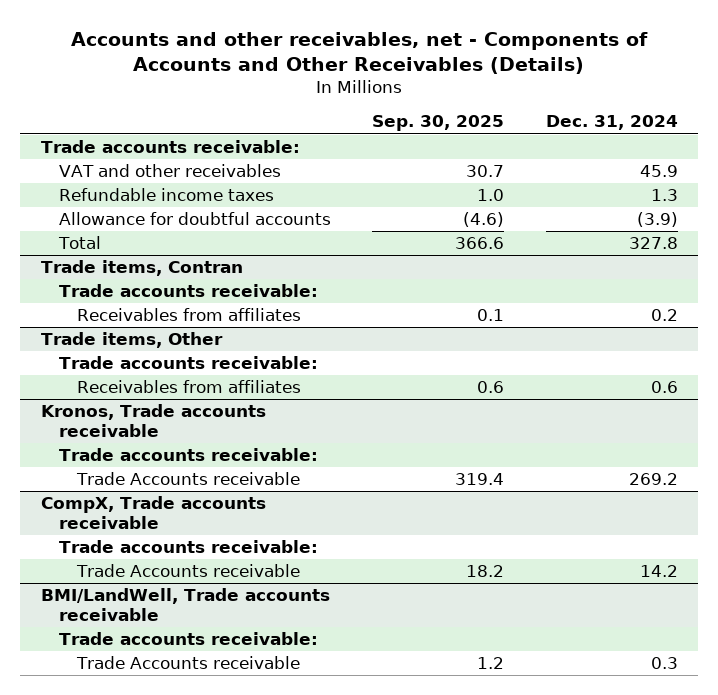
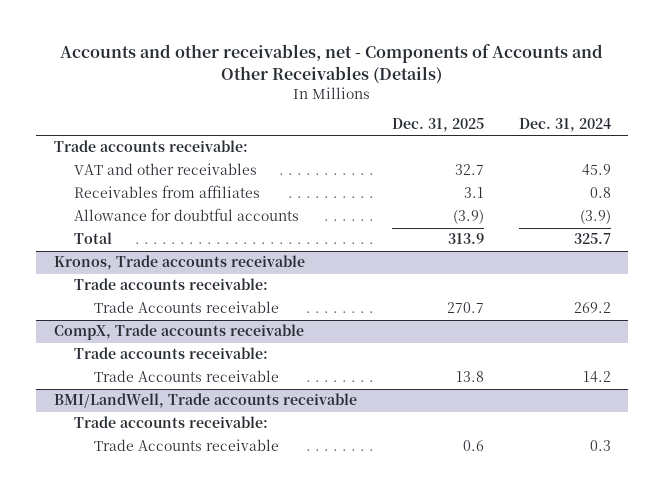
[372,115,505,132] Sep. 30, 2025 -> none
none -> [391,118,484,133] Dec. 31, 2025
[59,188,275,202] Refundable income taxes -> none
none -> [73,185,260,199] Receivables from affiliates
[40,260,243,277] Trade items, Contran -> none
[59,284,319,298] Trade accounts receivable: -> none
[77,308,302,322] Receivables from affiliates -> none
[40,332,223,349] Trade items, Other -> none
[59,356,319,370] Trade accounts receivable: -> none
[77,380,302,394] Receivables from affiliates -> none
[628,237,678,250] 327.8 -> [573,233,611,245] 325.7

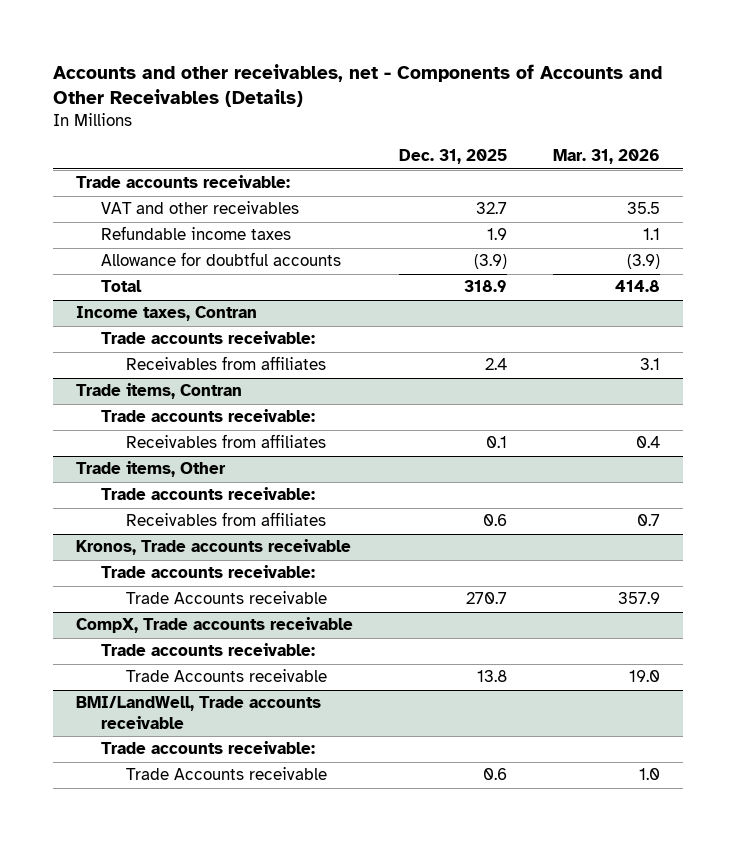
[518,118,611,133] Dec. 31, 2024 -> none
none -> [553,149,661,165] Mar. 31, 2026
[73,185,260,199] Receivables from affiliates -> none
none -> [100,226,291,241] Refundable income taxes
[447,233,484,245] 313.9 -> [464,280,508,293] 318.9
none -> [76,306,258,322] Income taxes, Contran
none -> [100,331,315,345] Trade accounts receivable:
none -> [125,356,326,371] Receivables from affiliates
none -> [76,383,243,400] Trade items, Contran
none -> [100,409,315,423] Trade accounts receivable:
none -> [125,434,326,449] Receivables from affiliates
none -> [76,461,227,478] Trade items, Other
none -> [100,487,315,501] Trade accounts receivable:
none -> [125,512,326,527] Receivables from affiliates

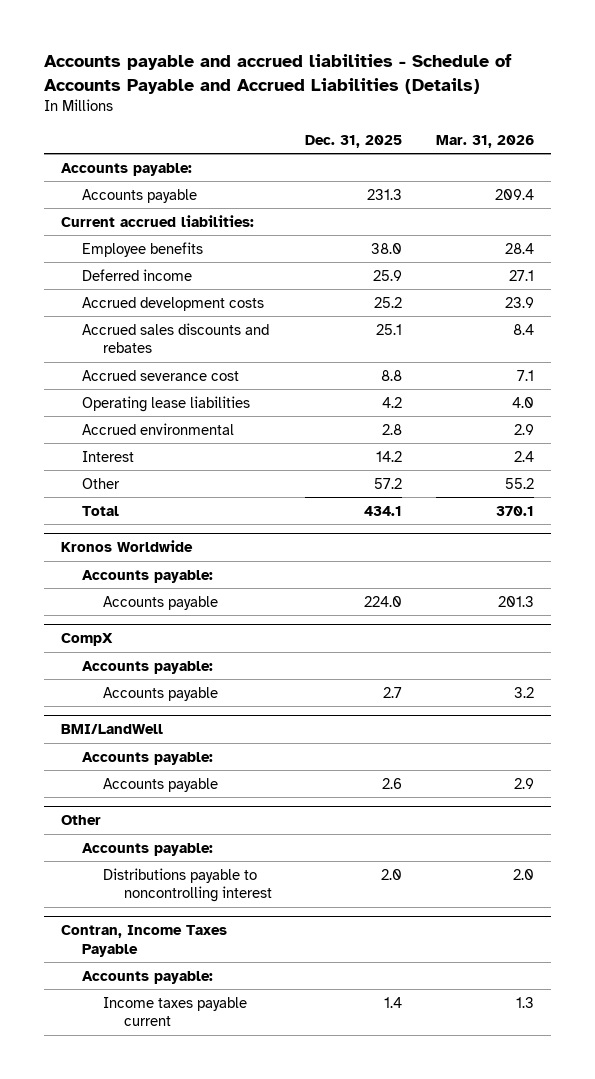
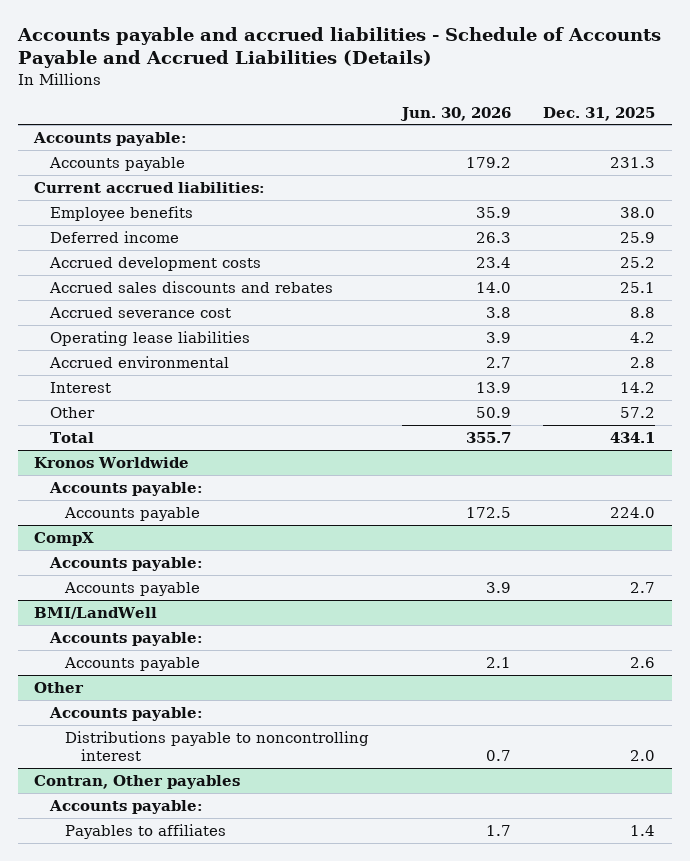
[436,134,535,148] Mar. 31, 2026 -> none
none -> [399,106,511,121] Jun. 30, 2026
[60,925,227,957] Contran, Income Taxes Payable -> none
none -> [34,774,241,789] Contran, Other payables
[102,996,247,1027] Income taxes payable current -> none
none -> [65,823,227,839] Payables to affiliates

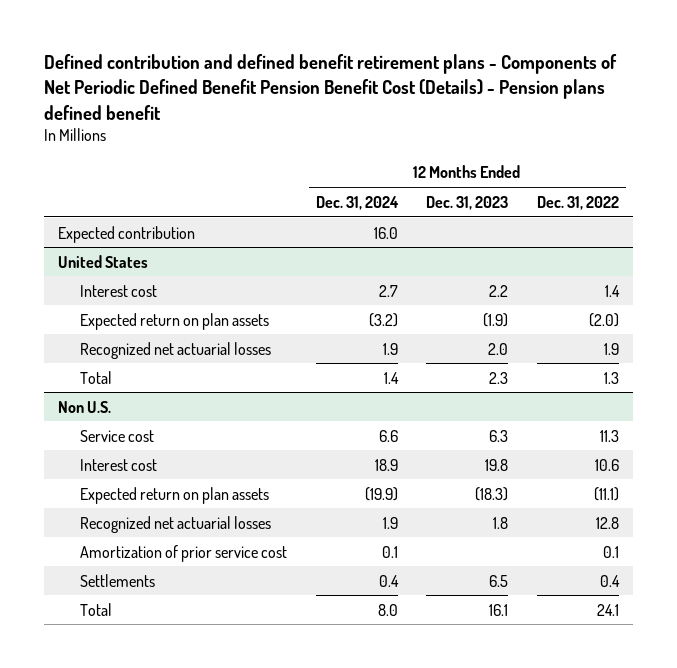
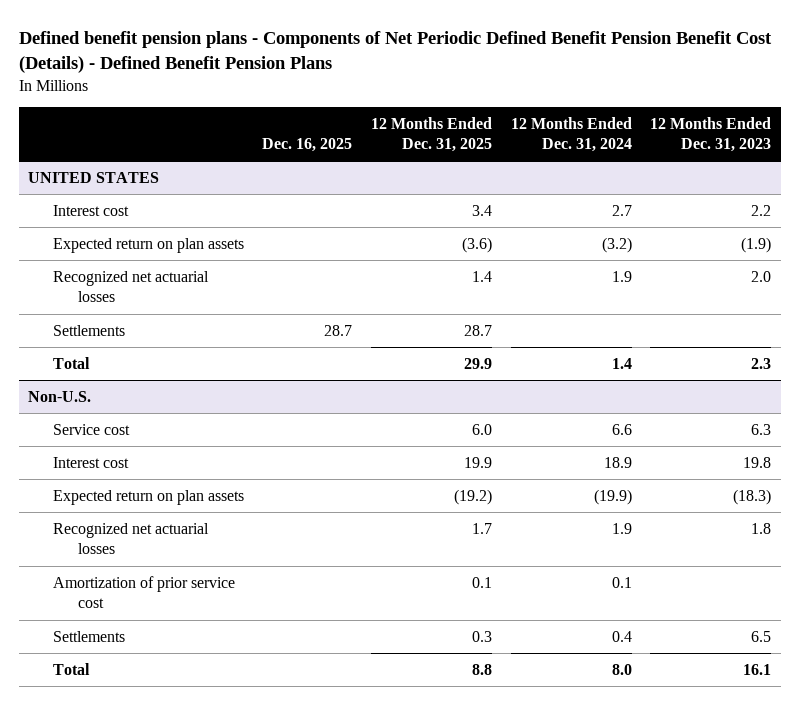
[43,54,617,120] Defined contribution and defined benefit retirement plans - Components of Net Periodic Defined Benefit Pension Benefit Cost (Details) - Pension plans defined benefit -> [18,30,772,73] Defined benefit pension plans - Components of Net Periodic Defined Benefit Pension Benefit Cost (Details) - Defined Benefit Pension Plans
[536,195,619,210] Dec. 31, 2022 -> none
none -> [262,137,353,152] Dec. 16, 2025
none -> [371,116,493,152] 12 Months Ended Dec. 31, 2025
[58,225,196,243] Expected contribution -> none
[58,254,149,268] United States -> [27,171,159,183] UNITED STATES
none -> [52,324,125,336] Settlements
[58,400,112,413] Non U.S. -> [27,390,91,402] Non-U.S.

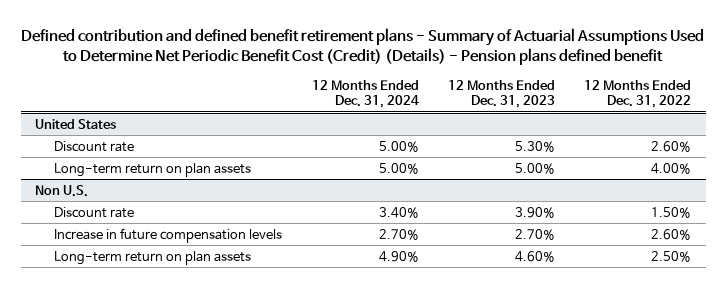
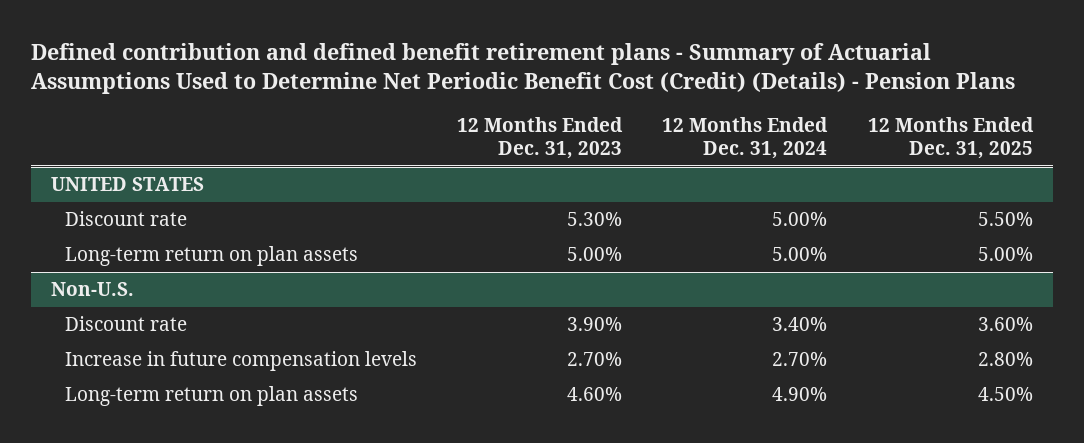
[21,27,705,66] Defined contribution and defined benefit retirement plans - Summary of Actuarial Assumptions Used to Determine Net Periodic Benefit Cost (Credit) (Details) - Pension plans defined benefit -> [30,43,1015,95] Defined contribution and defined benefit retirement plans - Summary of Actuarial Assumptions Used to Determine Net Periodic Benefit Cost (Credit) (Details) - Pension Plans
[584,79,692,109] 12 Months Ended Dec. 31, 2022 -> none
none -> [867,117,1034,160] 12 Months Ended Dec. 31, 2025
[35,118,117,129] United States -> [50,177,204,192] UNITED STATES
[35,184,89,197] Non U.S. -> [50,282,134,297] Non-U.S.

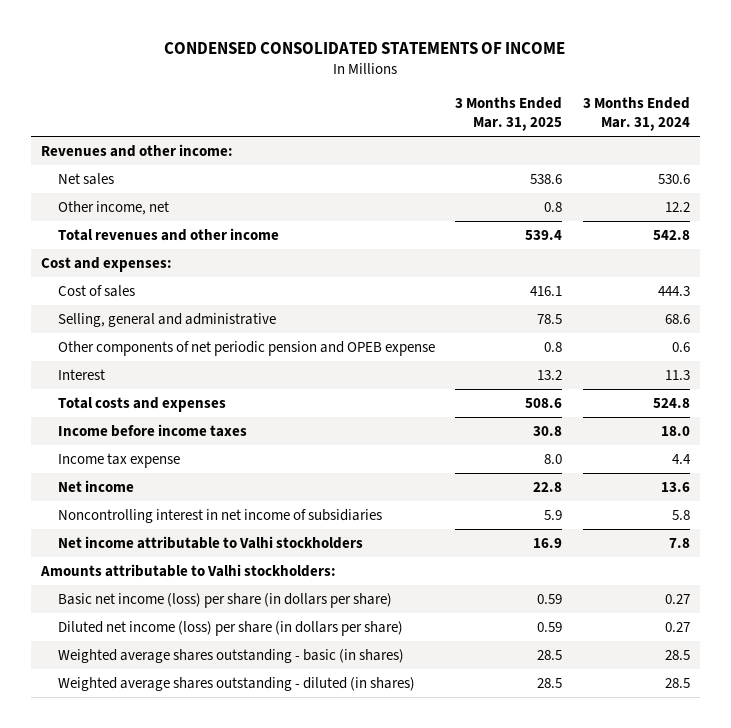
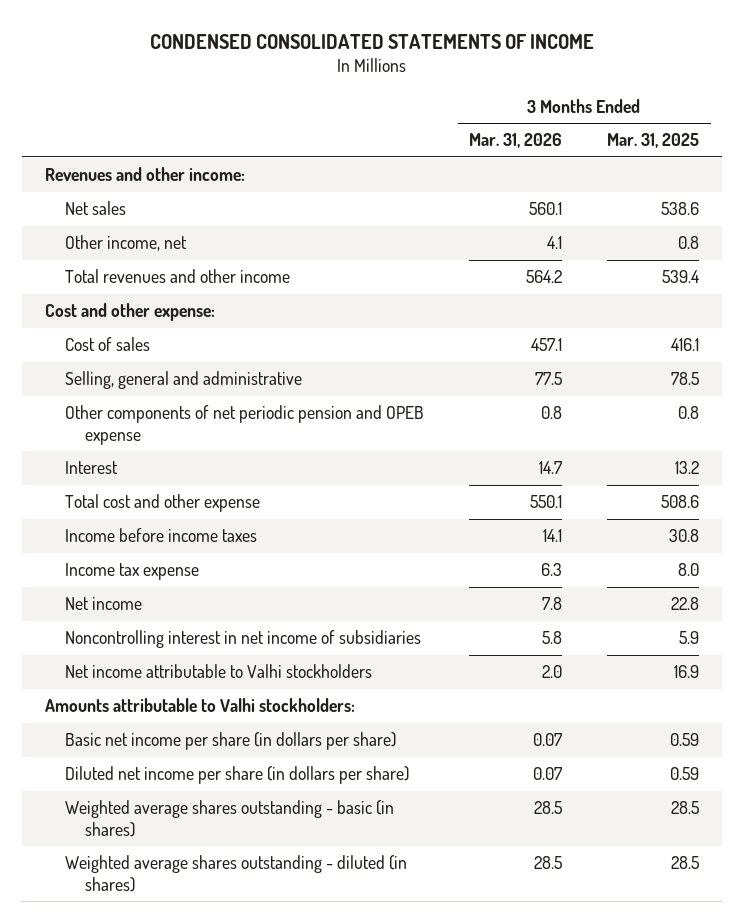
[582,96,690,132] 3 Months Ended Mar. 31, 2024 -> none
none -> [469,133,563,149] Mar. 31, 2026
[40,256,172,272] Cost and expenses: -> [44,303,215,322] Cost and other expense:
[58,396,227,412] Total costs and expenses -> [64,494,260,513] Total cost and other expense
[58,592,393,608] Basic net income (loss) per share (in dollars per share) -> [64,732,396,751] Basic net income per share (in dollars per share)
[58,620,404,636] Diluted net income (loss) per share (in dollars per share) -> [64,766,409,785] Diluted net income per share (in dollars per share)

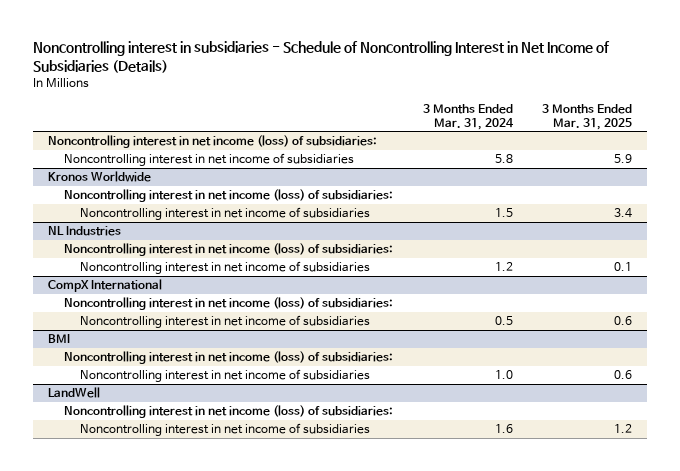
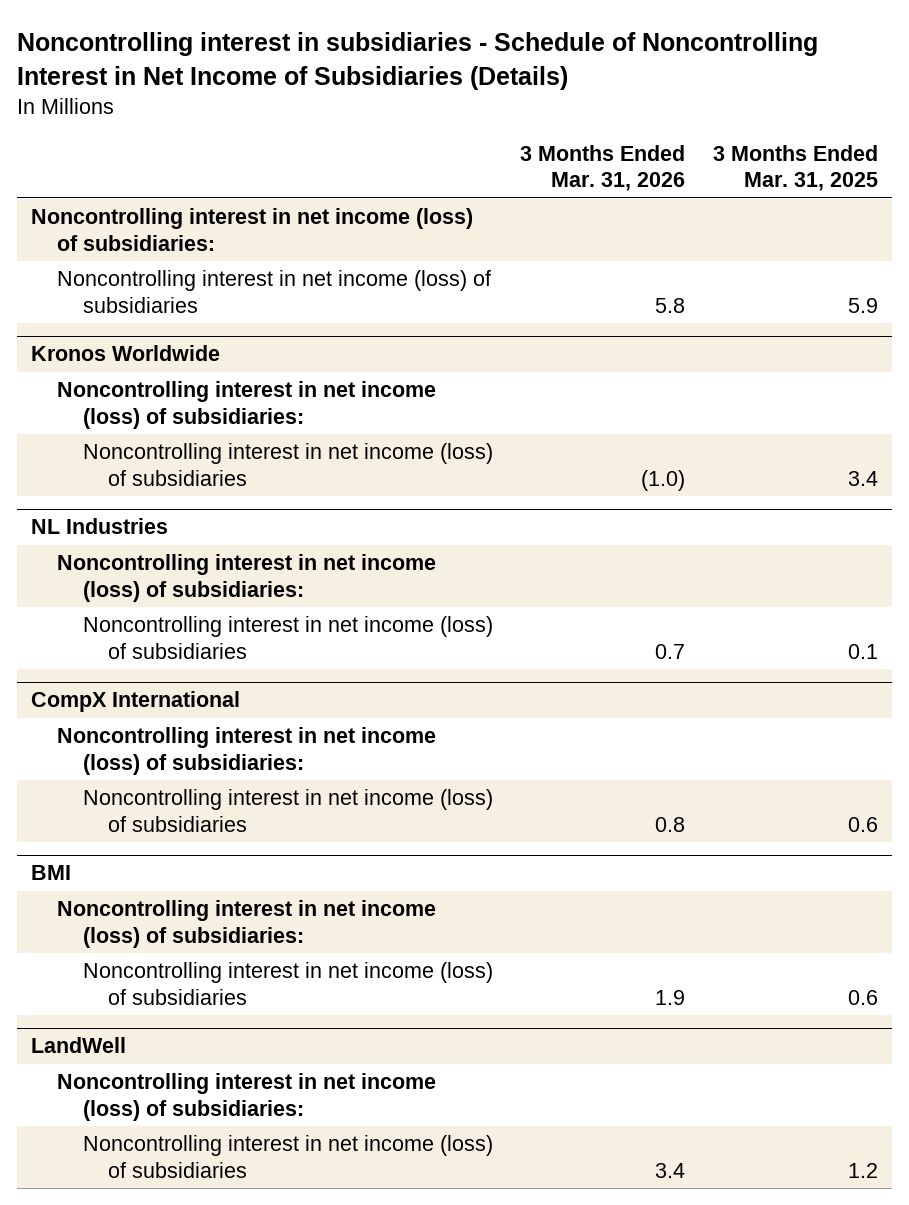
[422,103,514,130] 3 Months Ended Mar. 31, 2024 -> none
none -> [520,144,686,192] 3 Months Ended Mar. 31, 2026
[63,153,354,167] Noncontrolling interest in net income of subsidiaries -> [56,270,491,313] Noncontrolling interest in net income (loss) of subsidiaries
[79,207,370,221] Noncontrolling interest in net income of subsidiaries -> [82,443,493,486] Noncontrolling interest in net income (loss) of subsidiaries
[79,261,370,275] Noncontrolling interest in net income of subsidiaries -> [82,616,493,659] Noncontrolling interest in net income (loss) of subsidiaries
[79,315,370,329] Noncontrolling interest in net income of subsidiaries -> [82,789,493,832] Noncontrolling interest in net income (loss) of subsidiaries
[79,369,370,383] Noncontrolling interest in net income of subsidiaries -> [82,962,493,1005] Noncontrolling interest in net income (loss) of subsidiaries
[79,423,370,437] Noncontrolling interest in net income of subsidiaries -> [82,1135,493,1178] Noncontrolling interest in net income (loss) of subsidiaries

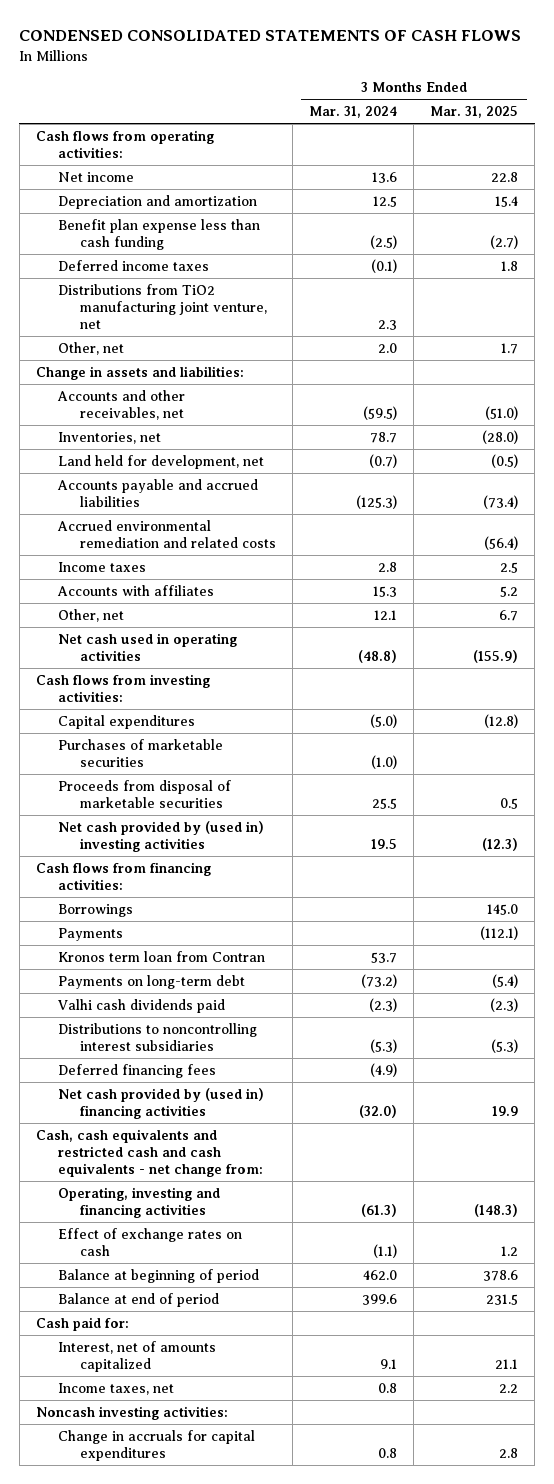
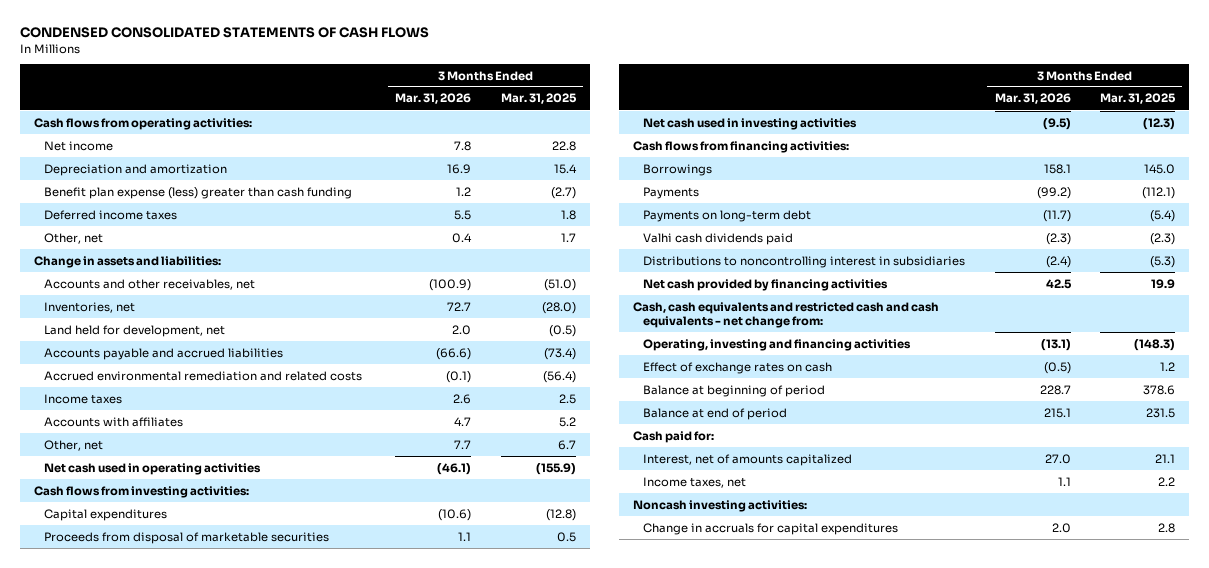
[309,106,398,119] Mar. 31, 2024 -> none
none -> [395,93,472,105] Mar. 31, 2026
[57,219,260,250] Benefit plan expense less than cash funding -> [44,186,353,199] Benefit plan expense (less) greater than cash funding
[57,284,267,329] Distributions from TiO2 manufacturing joint venture, net -> none
[57,739,223,767] Purchases of marketable securities -> none
[57,821,264,852] Net cash provided by (used in) investing activities -> [643,117,858,130] Net cash used in investing activities
[57,951,265,963] Kronos term loan from Contran -> none
[57,1064,216,1079] Deferred financing fees -> none
[57,1023,257,1051] Distributions to noncontrolling interest subsidiaries -> [643,255,966,268] Distributions to noncontrolling interest in subsidiaries
[57,1088,264,1119] Net cash provided by (used in) financing activities -> [643,278,889,291] Net cash provided by financing activities

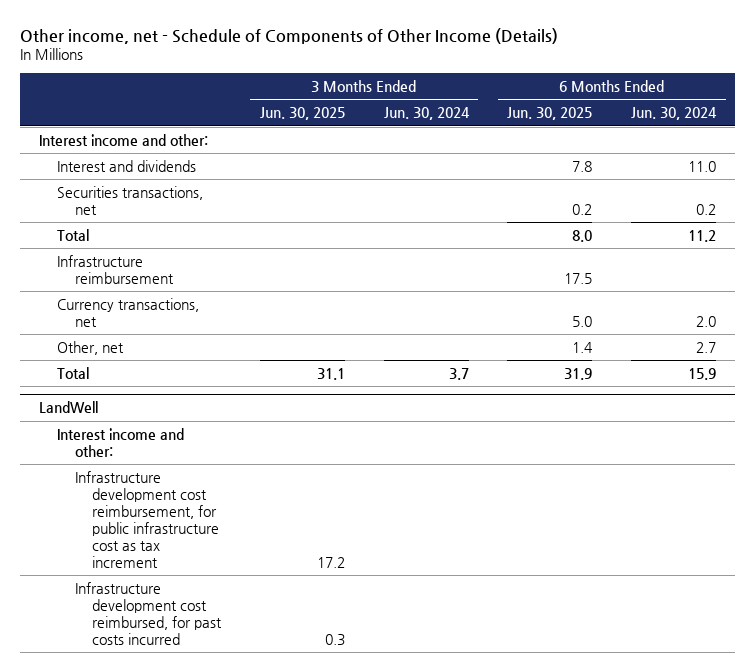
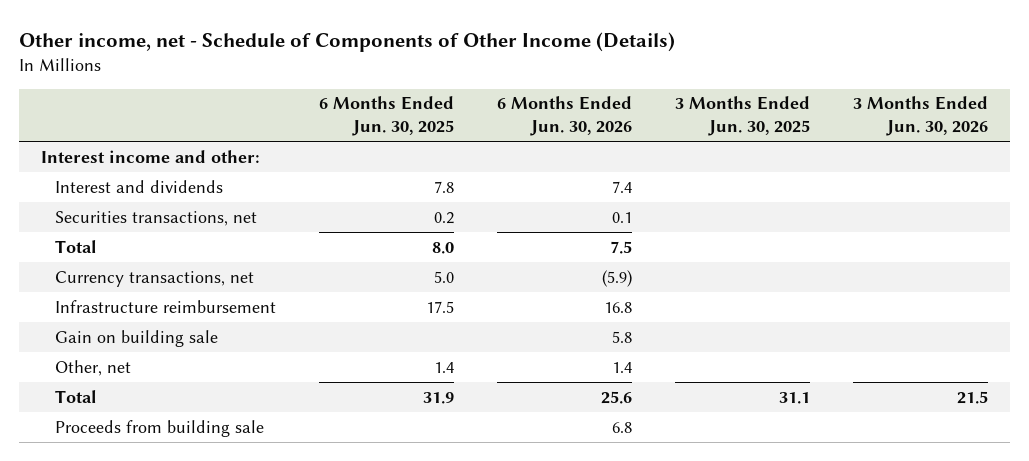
[383,107,470,121] Jun. 30, 2024 -> none
[630,107,717,121] Jun. 30, 2024 -> none
none -> [497,96,633,136] 6 Months Ended Jun. 30, 2026
none -> [853,96,989,136] 3 Months Ended Jun. 30, 2026
[56,254,174,284] Infrastructure reimbursement -> [54,299,276,313] Infrastructure reimbursement
none -> [54,329,218,347] Gain on building sale
[38,401,98,414] LandWell -> none
[56,427,184,457] Interest income and other: -> none
[74,470,220,569] Infrastructure development cost reimbursement, for public infrastructure cost as tax increment -> none
[74,581,223,646] Infrastructure development cost reimbursed, for past costs incurred -> none
none -> [54,419,264,437] Proceeds from building sale

